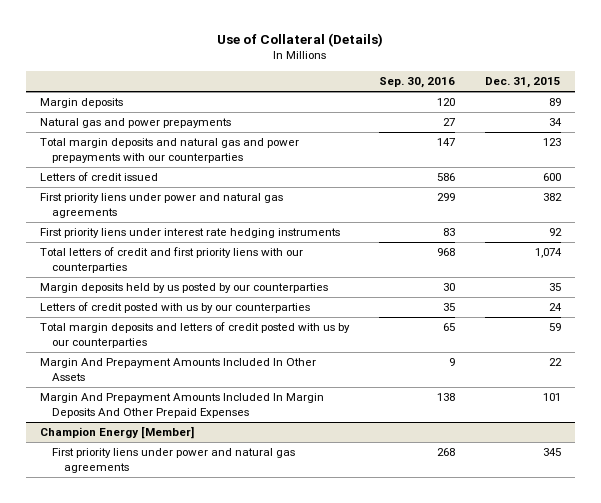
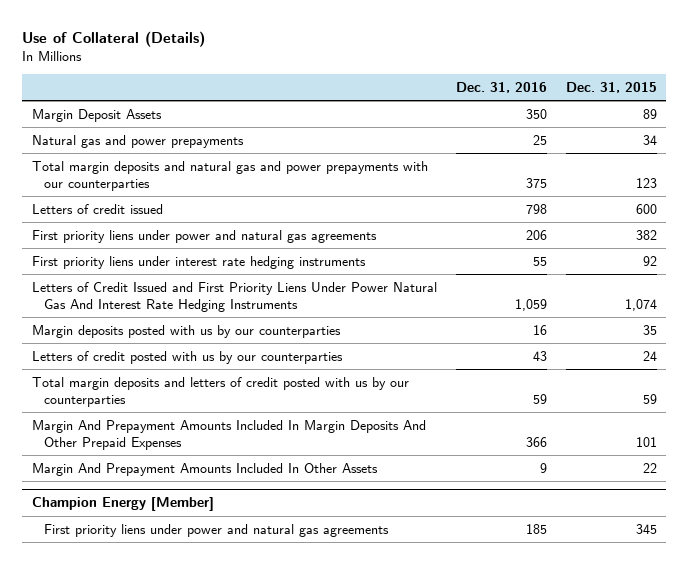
[378,77,455,89] Sep. 30, 2016 -> none
none -> [455,81,547,93] Dec. 31, 2016
[40,98,124,109] Margin deposits -> [31,108,162,122] Margin Deposit Assets
[40,247,304,274] Total letters of credit and first priority liens with our counterparties -> [31,281,437,312] Letters of Credit Issued and First Priority Liens Under Power Natural Gas And Interest Rate Hedging Instruments
[40,283,329,294] Margin deposits held by us posted by our counterparties -> [31,324,341,338] Margin deposits posted with us by our counterparties
[40,358,317,382] Margin And Prepayment Amounts Included In Other Assets -> [31,462,378,476] Margin And Prepayment Amounts Included In Other Assets

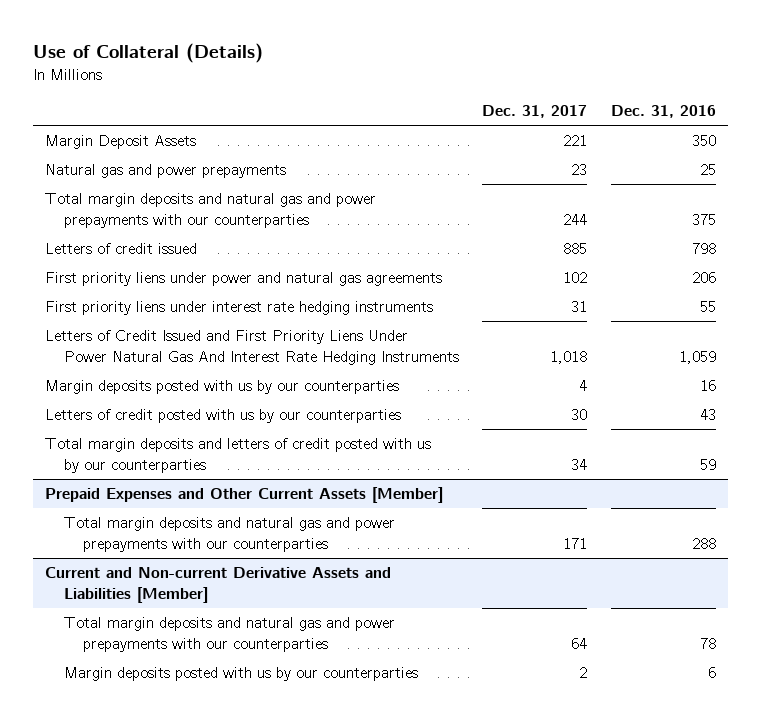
[565,81,657,93] Dec. 31, 2015 -> none
none -> [482,105,588,119] Dec. 31, 2017
[31,419,426,450] Margin And Prepayment Amounts Included In Margin Deposits And Other Prepaid Expenses -> none
[31,462,378,476] Margin And Prepayment Amounts Included In Other Assets -> none
[31,497,214,512] Champion Energy [Member] -> none
[43,523,389,537] First priority liens under power and natural gas agreements -> none
none -> [44,487,443,504] Prepaid Expenses and Other Current Assets [Member]
none -> [63,517,395,552] Total margin deposits and natural gas and power prepayments with our counterparties
none -> [44,567,391,603] Current and Non-current Derivative Assets and Liabilities [Member]
none -> [63,617,395,652] Total margin deposits and natural gas and power prepayments with our counterparties
none -> [63,667,418,682] Margin deposits posted with us by our counterparties

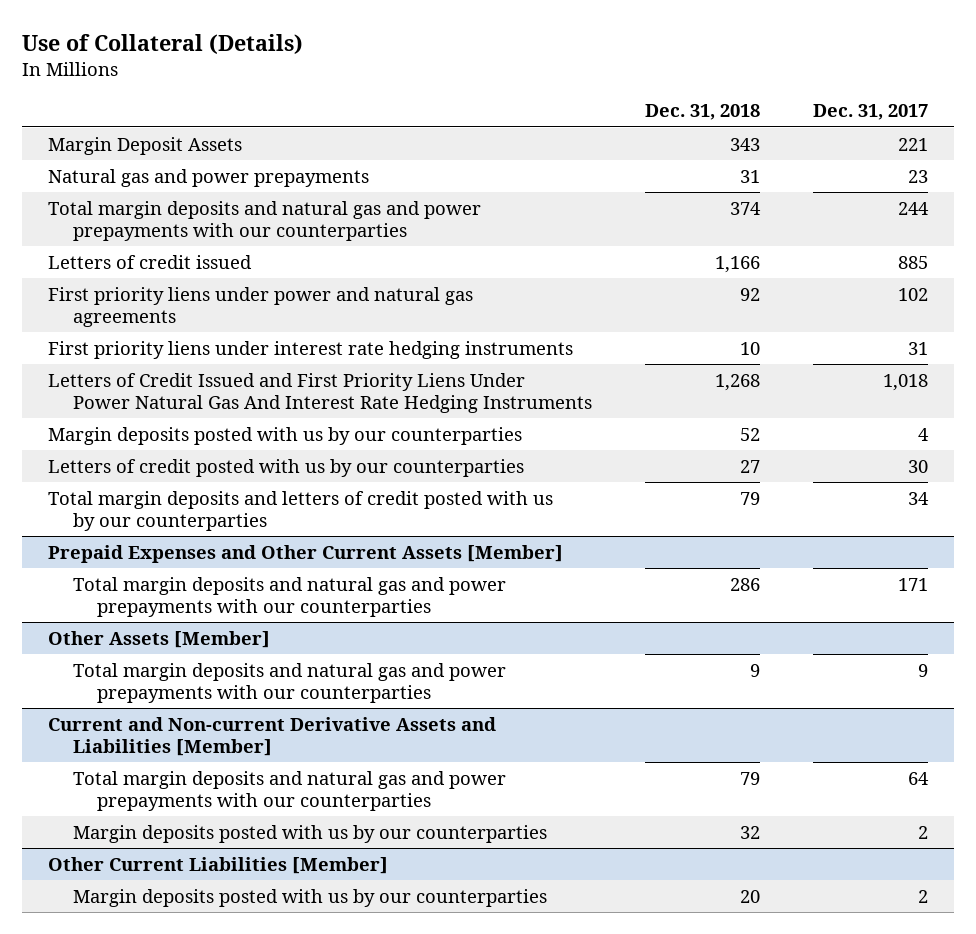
[611,105,717,119] Dec. 31, 2016 -> none
none -> [644,104,760,121] Dec. 31, 2018
none -> [48,630,271,648] Other Assets [Member]
none -> [72,662,506,703] Total margin deposits and natural gas and power prepayments with our counterparties
none -> [48,856,389,874] Other Current Liabilities [Member]
none -> [72,888,547,907] Margin deposits posted with us by our counterparties

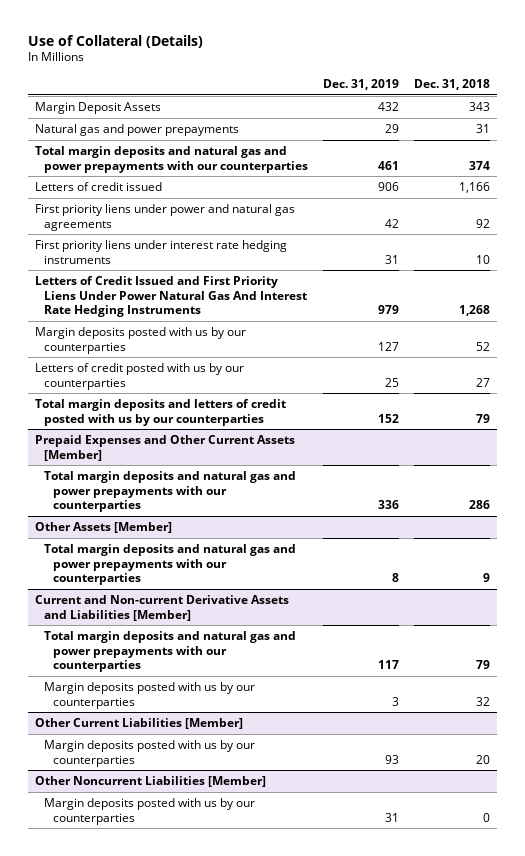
[812,104,928,121] Dec. 31, 2017 -> none
none -> [322,78,399,90] Dec. 31, 2019
none -> [35,775,267,787] Other Noncurrent Liabilities [Member]
none -> [43,797,255,825] Margin deposits posted with us by our counterparties

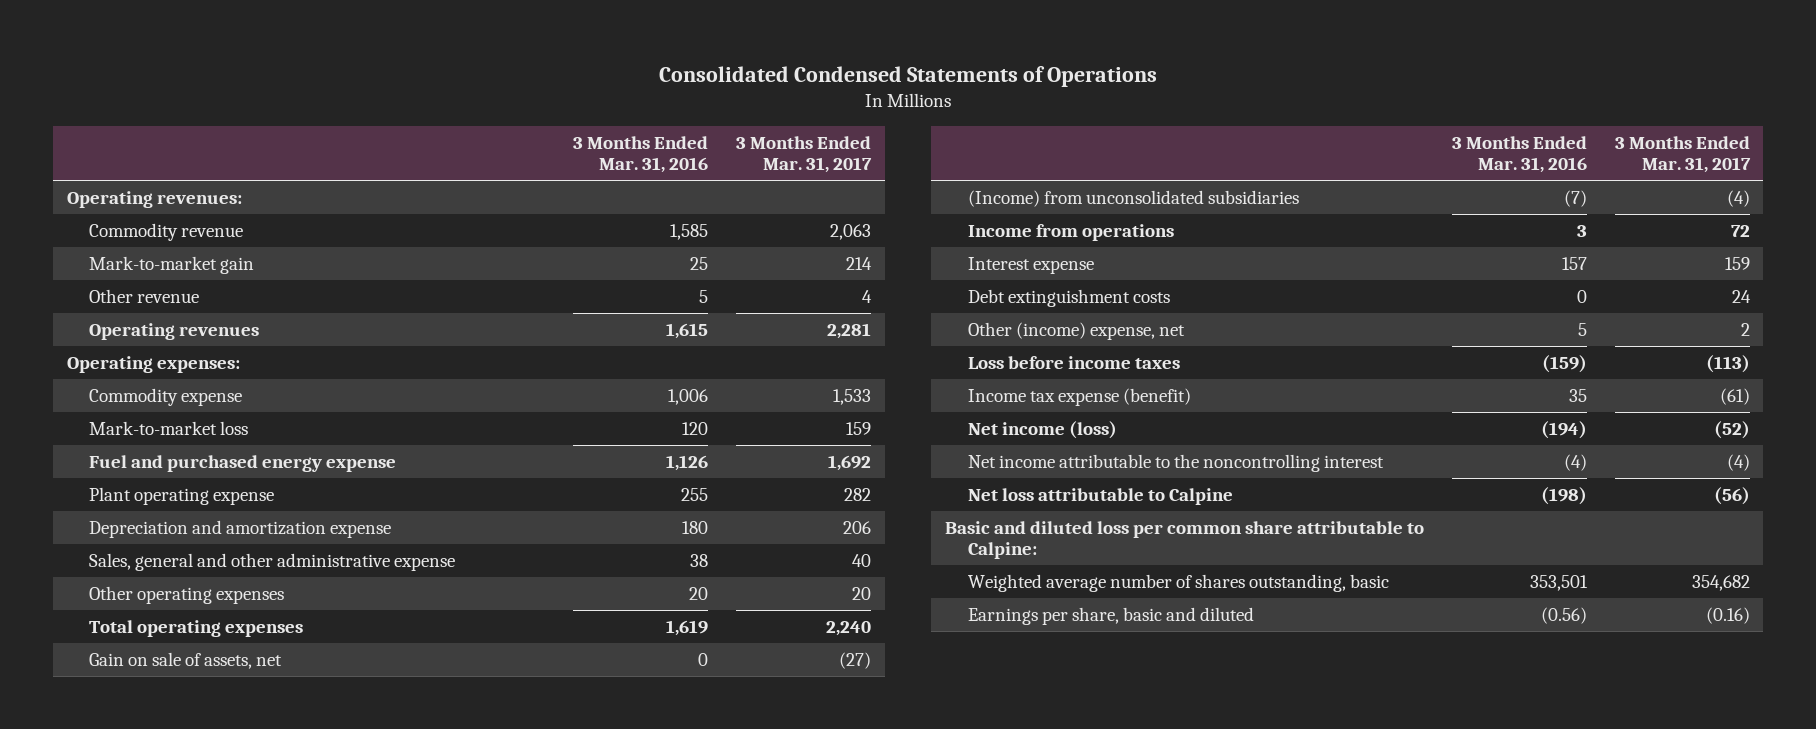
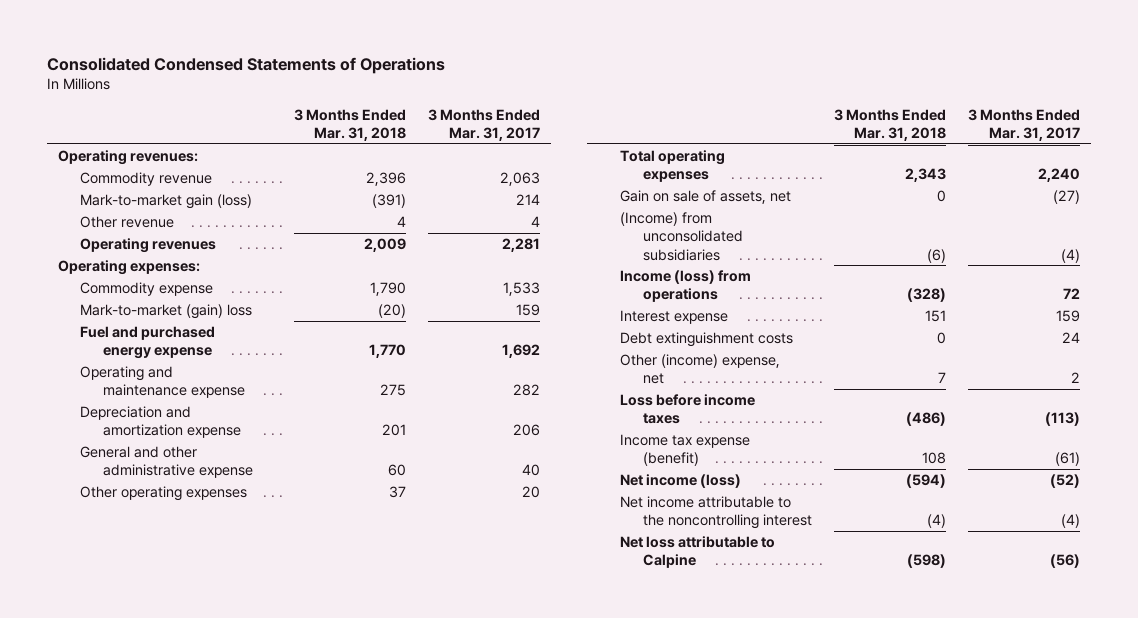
[573,135,709,174] 3 Months Ended Mar. 31, 2016 -> none
none -> [293,108,406,141] 3 Months Ended Mar. 31, 2018
[89,255,255,274] Mark-to-market gain -> [80,194,253,210] Mark-to-market gain (loss)
[89,420,249,435] Mark-to-market loss -> [80,304,253,320] Mark-to-market (gain) loss
[89,486,275,505] Plant operating expense -> [80,366,245,399] Operating and maintenance expense
[89,552,456,571] Sales, general and other administrative expense -> [80,446,253,479] General and other administrative expense
[968,223,1175,241] Income from operations -> [620,270,752,303] Income (loss) from operations
[945,520,1425,560] Basic and diluted loss per common share attributable to Calpine: -> none
[968,573,1390,592] Weighted average number of shares outstanding, basic -> none
[968,606,1255,625] Earnings per share, basic and diluted -> none

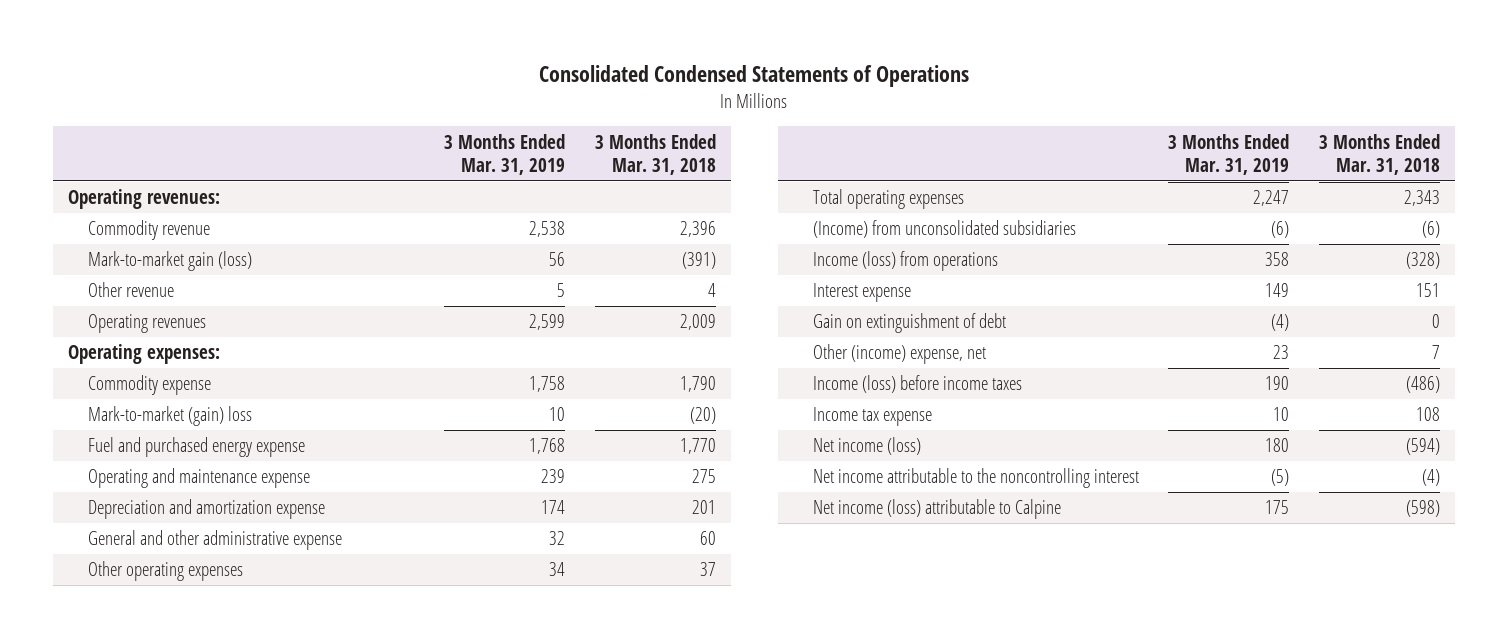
[427,108,540,141] 3 Months Ended Mar. 31, 2017 -> none
none -> [444,133,566,175] 3 Months Ended Mar. 31, 2019
[620,190,792,205] Gain on sale of assets, net -> none
[620,332,794,348] Debt extinguishment costs -> [812,313,1006,334] Gain on extinguishment of debt
[620,394,756,425] Loss before income taxes -> [812,375,1022,394] Income (loss) before income taxes
[620,434,751,467] Income tax expense (benefit) -> [812,407,932,427] Income tax expense
[620,536,776,569] Net loss attributable to Calpine -> [812,499,1061,520] Net income (loss) attributable to Calpine

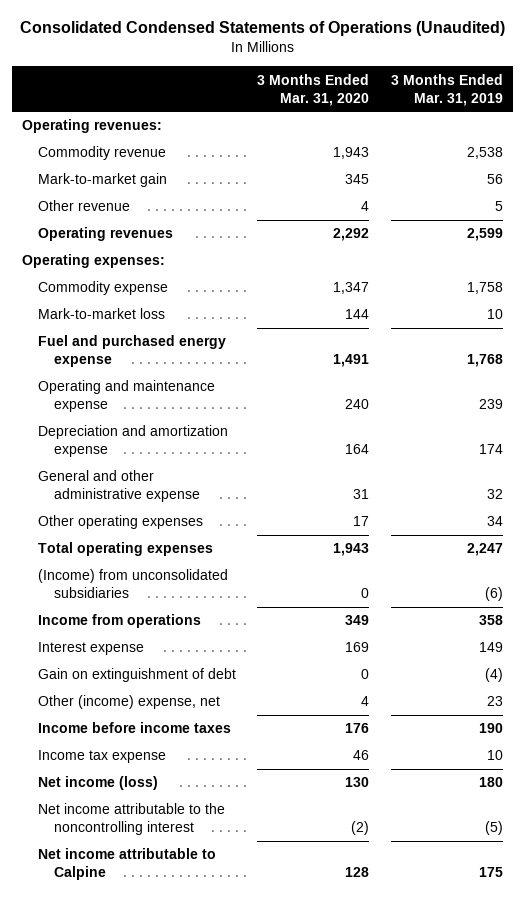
[539,65,970,88] Consolidated Condensed Statements of Operations -> [19,21,505,37] Consolidated Condensed Statements of Operations (Unaudited)
[594,133,716,175] 3 Months Ended Mar. 31, 2018 -> none
none -> [257,73,370,106] 3 Months Ended Mar. 31, 2020
[88,251,253,272] Mark-to-market gain (loss) -> [37,173,167,188] Mark-to-market gain
[88,406,253,427] Mark-to-market (gain) loss -> [37,308,165,320] Mark-to-market loss
[812,251,998,272] Income (loss) from operations -> [37,614,201,629] Income from operations
[812,375,1022,394] Income (loss) before income taxes -> [37,722,231,734] Income before income taxes
[812,499,1061,520] Net income (loss) attributable to Calpine -> [37,848,216,881] Net income attributable to Calpine

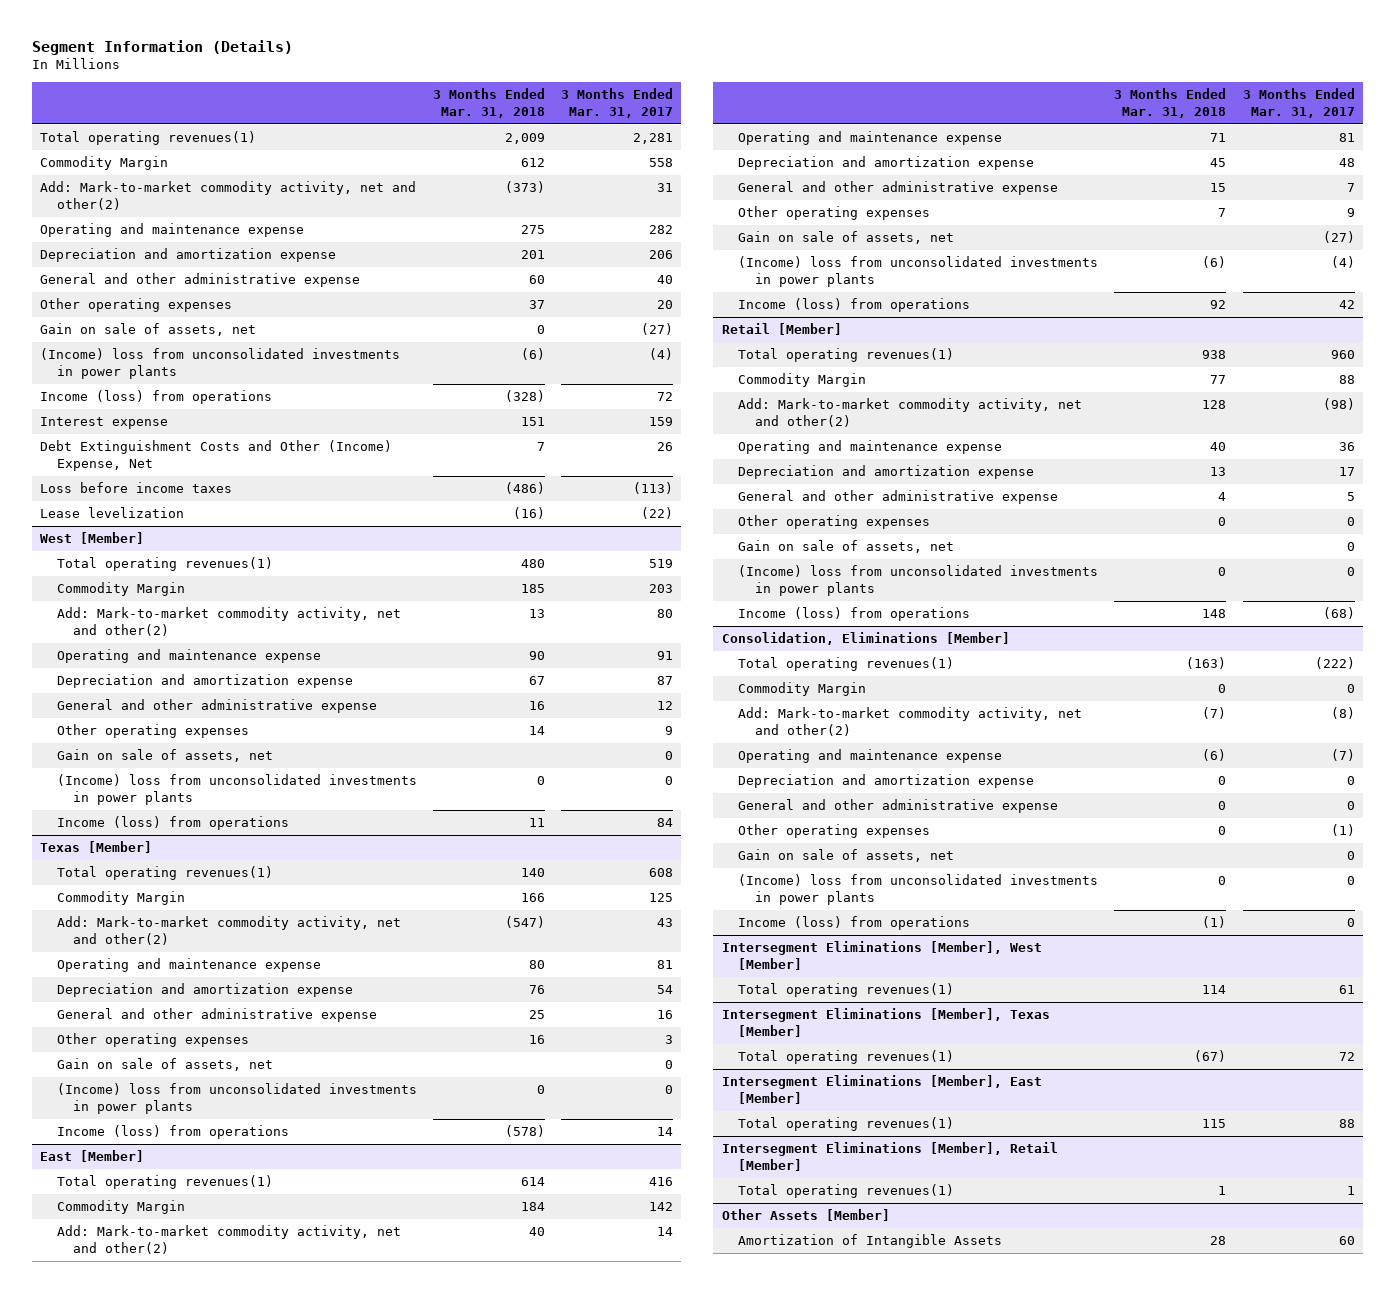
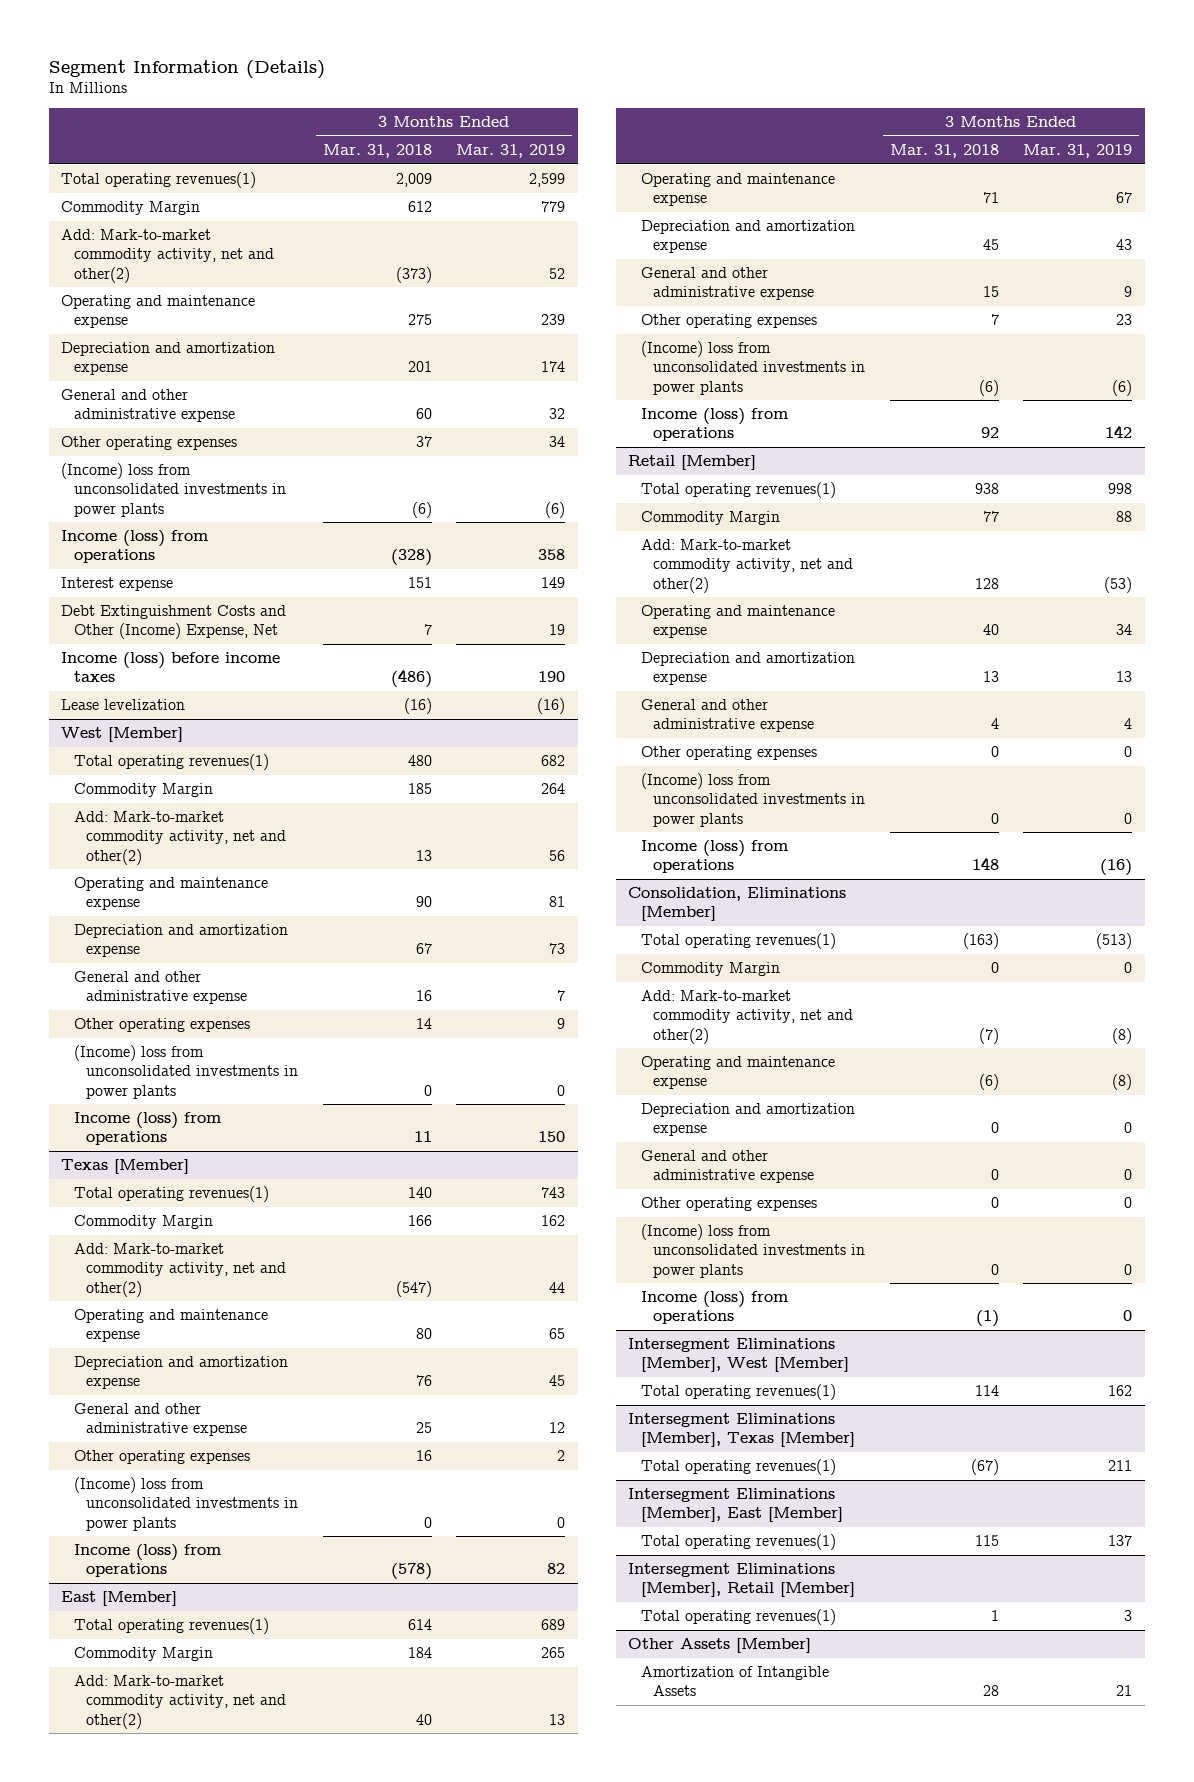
[561,88,674,119] 3 Months Ended Mar. 31, 2017 -> none
none -> [456,143,566,158] Mar. 31, 2019
[40,323,257,337] Gain on sale of assets, net -> none
[40,482,233,494] Loss before income taxes -> [61,652,281,683] Income (loss) before income taxes
[56,749,273,763] Gain on sale of assets, net -> none
[56,1058,273,1072] Gain on sale of assets, net -> none
[738,231,955,245] Gain on sale of assets, net -> none
[738,540,955,554] Gain on sale of assets, net -> none
[738,849,955,863] Gain on sale of assets, net -> none

